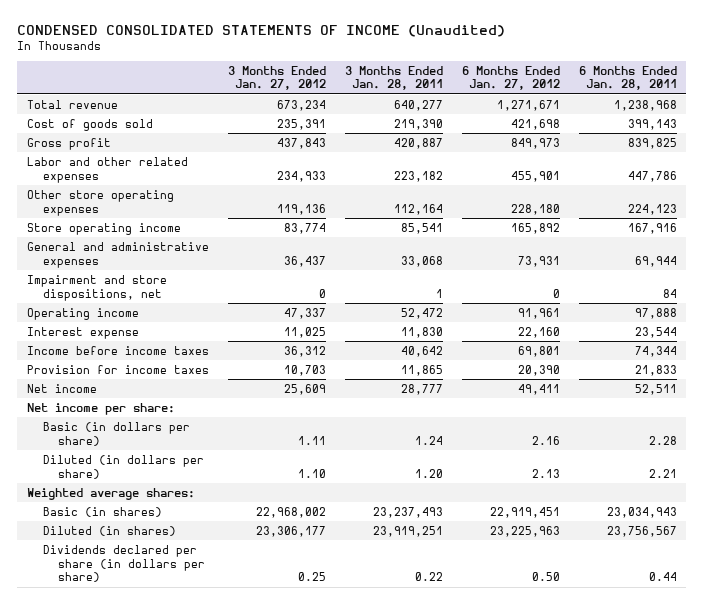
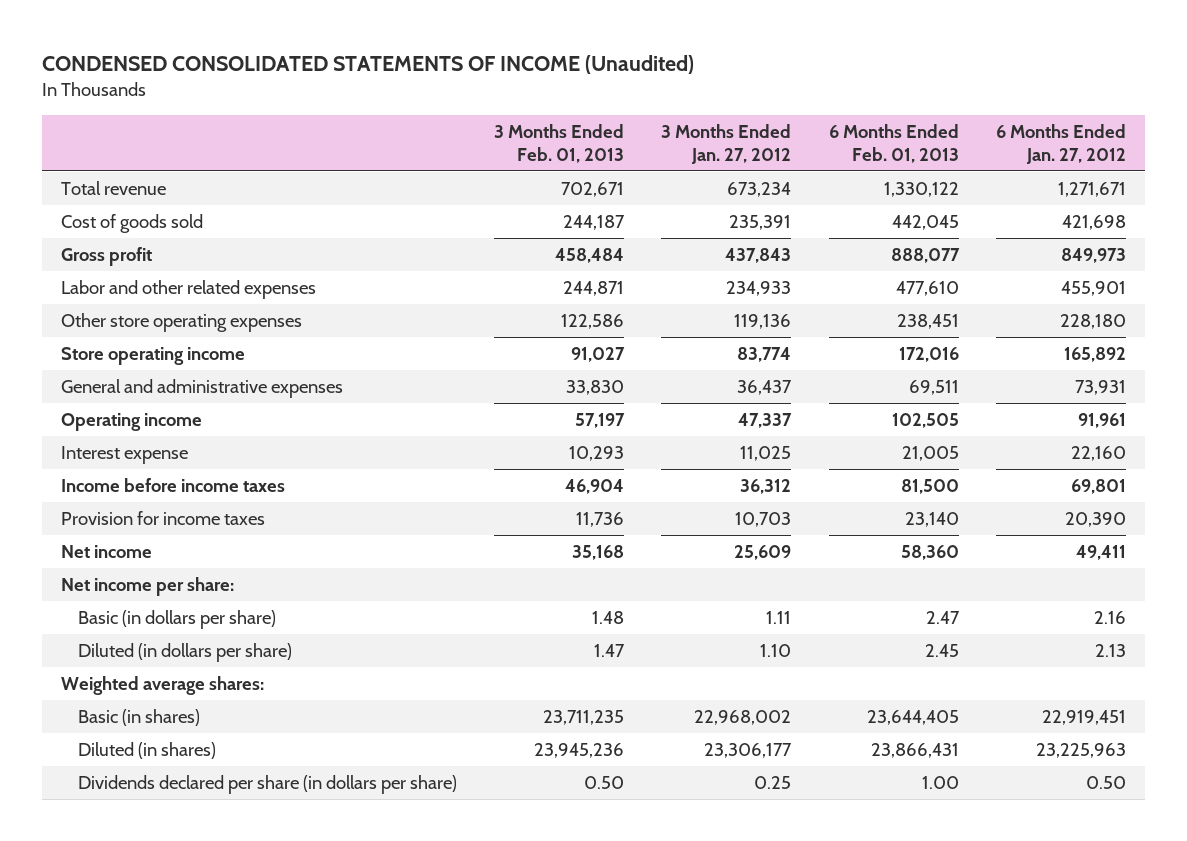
[344,65,443,91] 3 Months Ended Jan. 28, 2011 -> none
[578,65,677,91] 6 Months Ended Jan. 28, 2011 -> none
none -> [493,123,624,163] 3 Months Ended Feb. 01, 2013
none -> [828,123,959,163] 6 Months Ended Feb. 01, 2013
[26,274,167,301] Impairment and store dispositions, net -> none

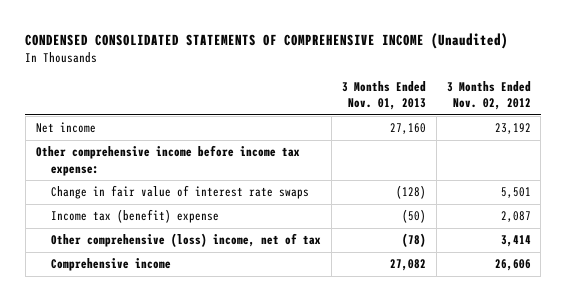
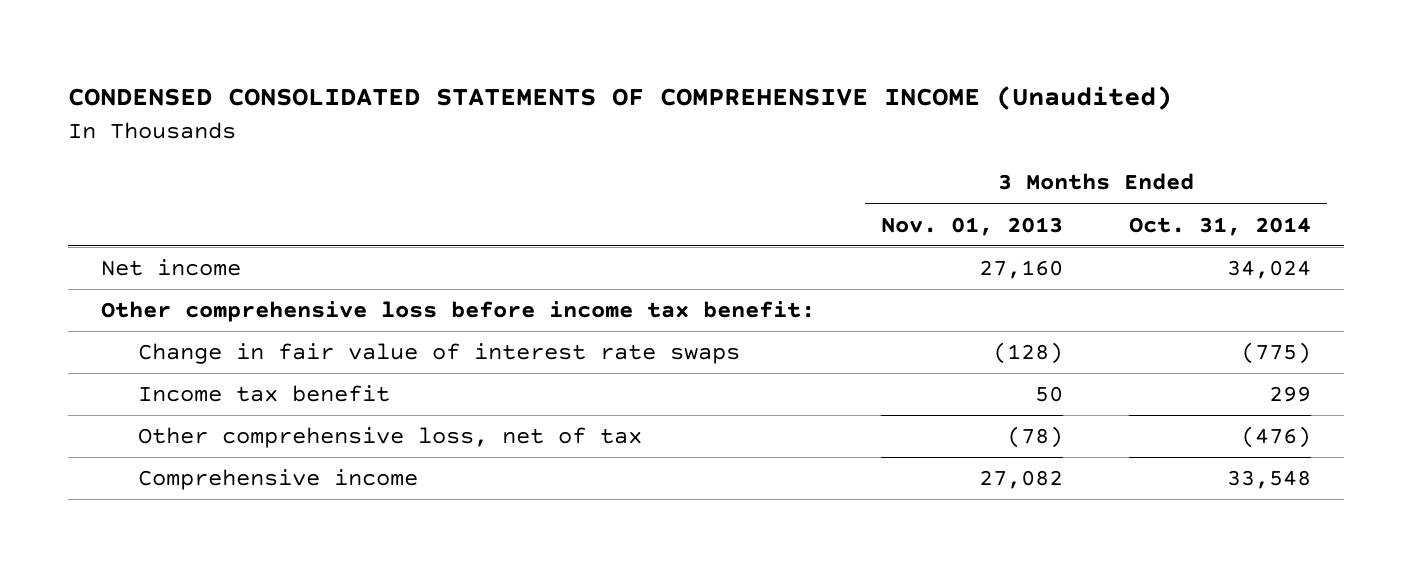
[446,80,531,111] 3 Months Ended Nov. 02, 2012 -> none
none -> [1128,216,1311,236] Oct. 31, 2014
[35,145,300,176] Other comprehensive income before income tax expense: -> [101,301,816,323] Other comprehensive loss before income tax benefit:
[51,209,220,224] Income tax (benefit) expense -> [137,385,390,403] Income tax benefit
[401,209,426,224] (50) -> [1035,386,1064,403] 50
[51,233,322,248] Other comprehensive (loss) income, net of tax -> [137,427,642,449] Other comprehensive loss, net of tax

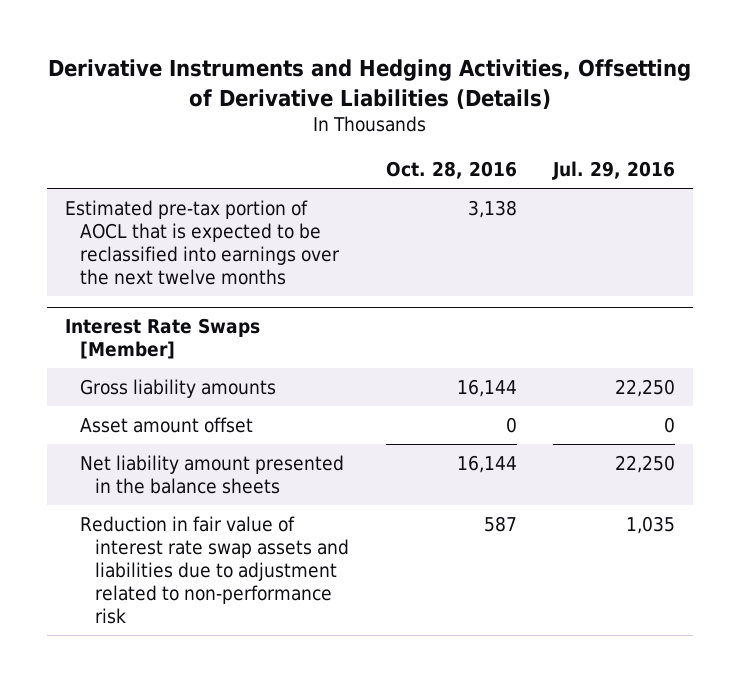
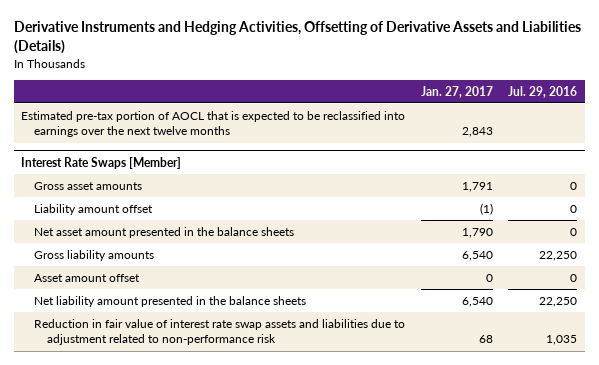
[47,59,691,109] Derivative Instruments and Hedging Activities, Offsetting of Derivative Liabilities (Details) -> [13,21,581,55] Derivative Instruments and Hedging Activities, Offsetting of Derivative Assets and Liabilities (Details)
[385,161,517,180] Oct. 28, 2016 -> none
none -> [420,85,493,98] Jan. 27, 2017
none -> [34,181,143,190] Gross asset amounts
none -> [34,203,154,215] Liability amount offset
none -> [34,226,295,238] Net asset amount presented in the balance sheets

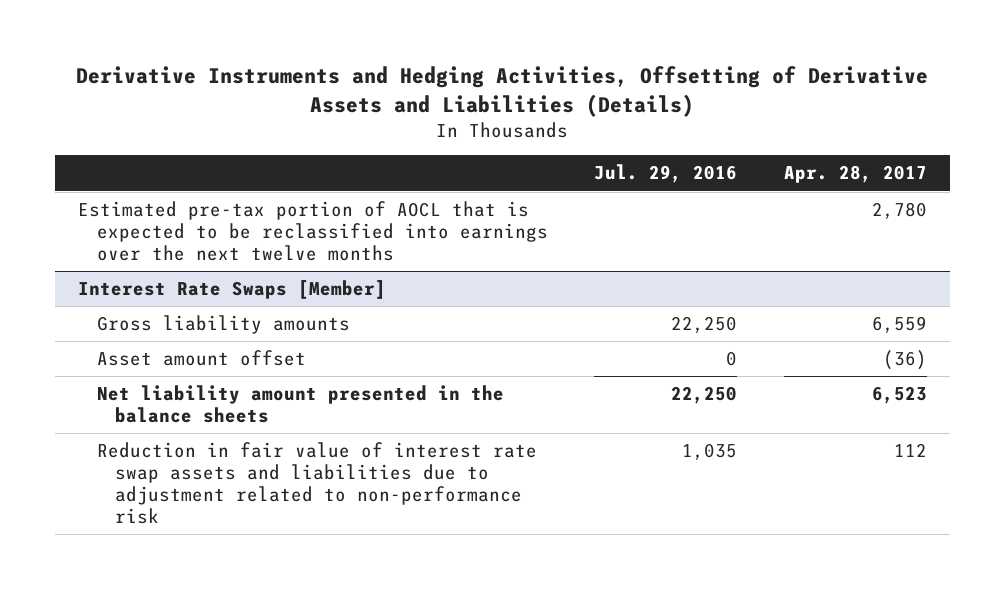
[420,85,493,98] Jan. 27, 2017 -> none
none -> [783,165,927,184] Apr. 28, 2017
[34,181,143,190] Gross asset amounts -> none
[34,203,154,215] Liability amount offset -> none
[34,226,295,238] Net asset amount presented in the balance sheets -> none

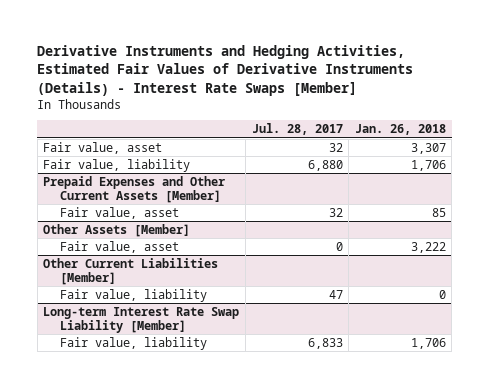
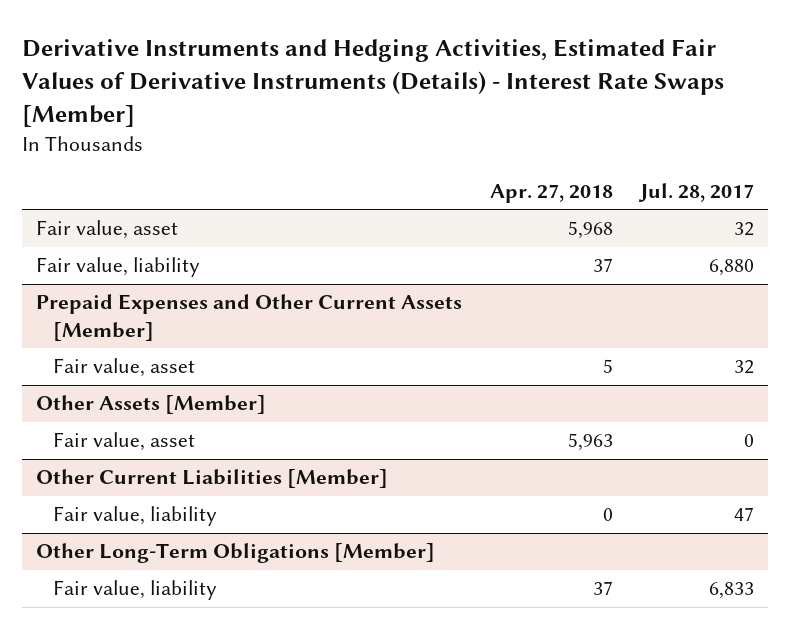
[354,124,446,136] Jan. 26, 2018 -> none
none -> [489,183,613,203] Apr. 27, 2018
[43,306,240,333] Long-term Interest Rate Swap Liability [Member] -> [36,543,436,564] Other Long-Term Obligations [Member]

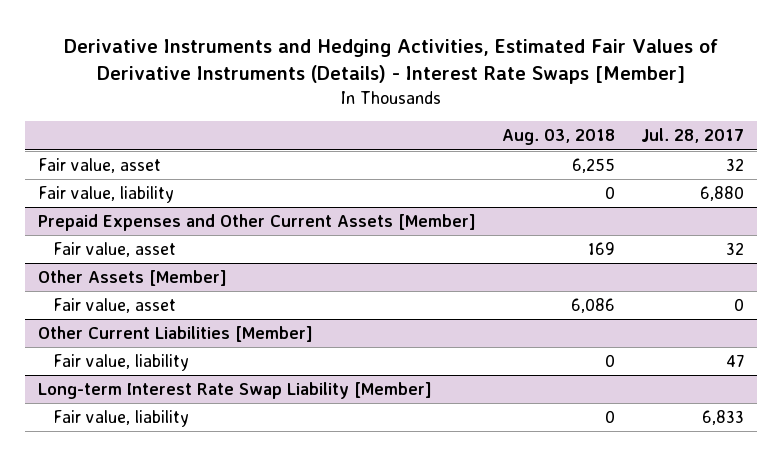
[489,183,613,203] Apr. 27, 2018 -> none
none -> [501,129,615,146] Aug. 03, 2018
[36,543,436,564] Other Long-Term Obligations [Member] -> [38,382,433,400] Long-term Interest Rate Swap Liability [Member]

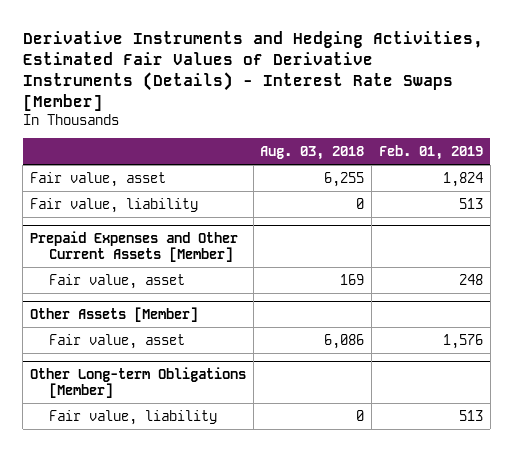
[640,128,744,144] Jul. 28, 2017 -> none
none -> [378,145,483,161] Feb. 01, 2019
[53,354,190,372] Fair value, liability -> none
[38,382,433,400] Long-term Interest Rate Swap Liability [Member] -> none
[38,326,314,343] Other Current Liabilities [Member] -> [29,366,246,399] Other Long-term Obligations [Member]

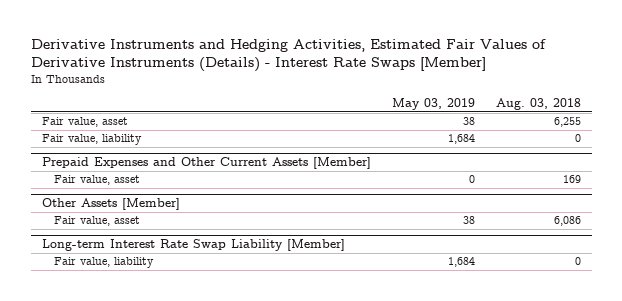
[378,145,483,161] Feb. 01, 2019 -> none
none -> [391,98,475,111] May 03, 2019
[29,366,246,399] Other Long-term Obligations [Member] -> [41,239,345,252] Long-term Interest Rate Swap Liability [Member]

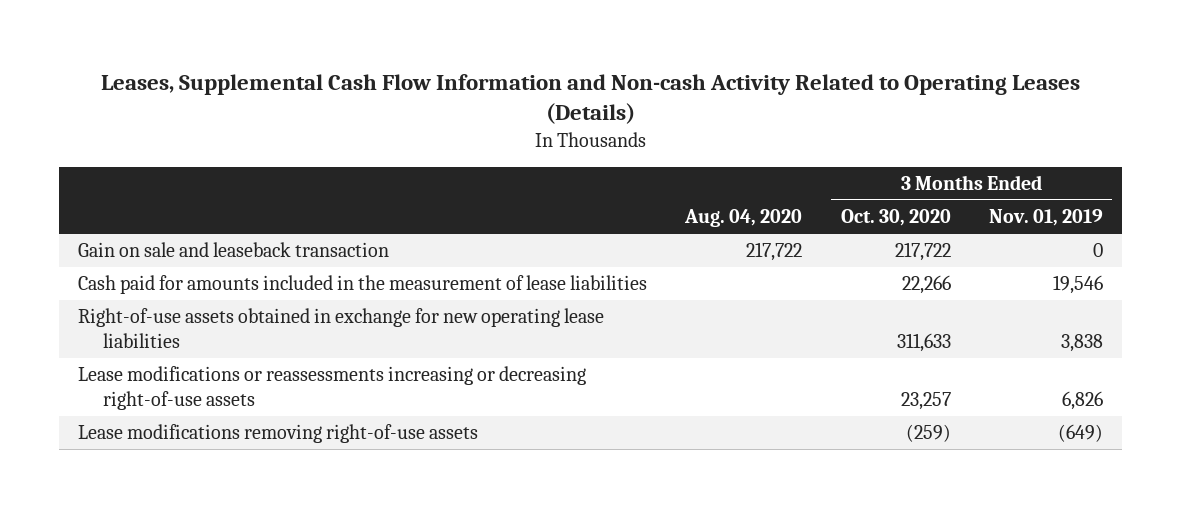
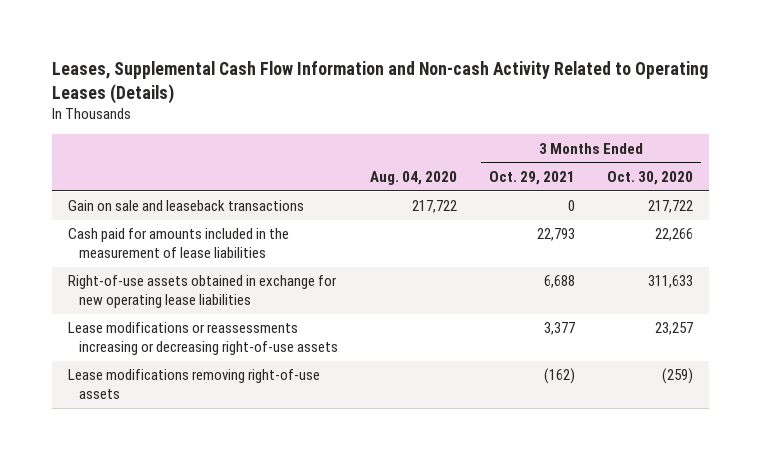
[988,209,1103,227] Nov. 01, 2019 -> none
none -> [489,170,576,185] Oct. 29, 2021
[78,242,390,258] Gain on sale and leaseback transaction -> [68,200,305,212] Gain on sale and leaseback transactions

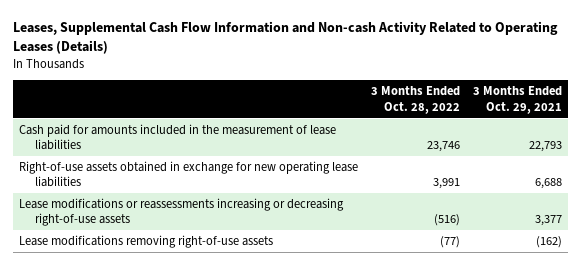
[370,170,458,185] Aug. 04, 2020 -> none
[607,170,694,185] Oct. 30, 2020 -> none
none -> [370,86,460,114] 3 Months Ended Oct. 28, 2022
[68,200,305,212] Gain on sale and leaseback transactions -> none

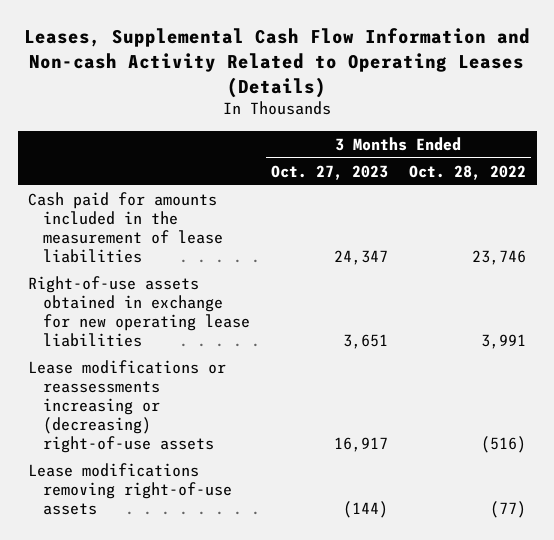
[472,86,562,114] 3 Months Ended Oct. 29, 2021 -> none
none -> [270,165,388,181] Oct. 27, 2023
[19,198,345,227] Lease modifications or reassessments increasing or decreasing right-of-use assets -> [28,360,227,454] Lease modifications or reassessments increasing or (decreasing) right-of-use assets

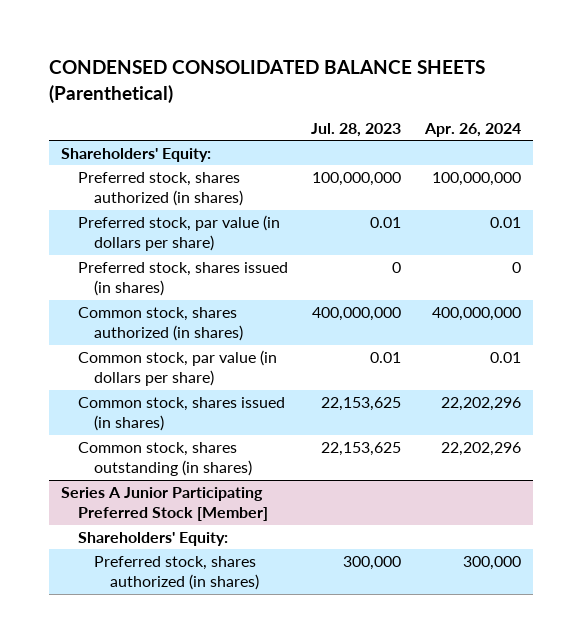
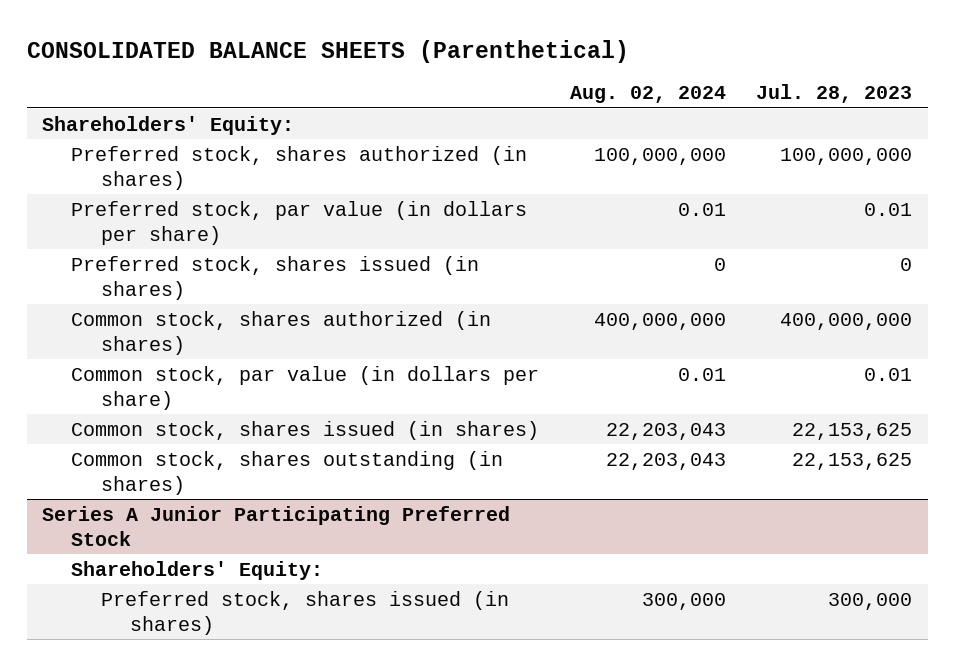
[49,60,486,103] CONDENSED CONSOLIDATED BALANCE SHEETS (Parenthetical) -> [26,39,629,63] CONSOLIDATED BALANCE SHEETS (Parenthetical)
[424,122,522,137] Apr. 26, 2024 -> none
none -> [569,86,726,104] Aug. 02, 2024
[61,487,268,522] Series A Junior Participating Preferred Stock [Member] -> [42,505,511,546] Series A Junior Participating Preferred Stock
[93,556,260,591] Preferred stock, shares authorized (in shares) -> [100,590,509,635] Preferred stock, shares issued (in shares)

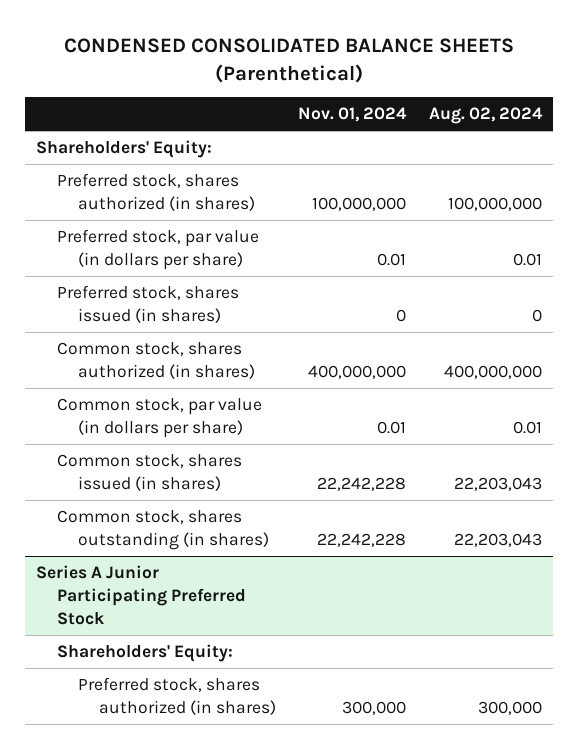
[26,39,629,63] CONSOLIDATED BALANCE SHEETS (Parenthetical) -> [64,38,515,83] CONDENSED CONSOLIDATED BALANCE SHEETS (Parenthetical)
[756,84,913,104] Jul. 28, 2023 -> none
none -> [298,107,408,123] Nov. 01, 2024
[100,590,509,635] Preferred stock, shares issued (in shares) -> [77,677,276,715] Preferred stock, shares authorized (in shares)

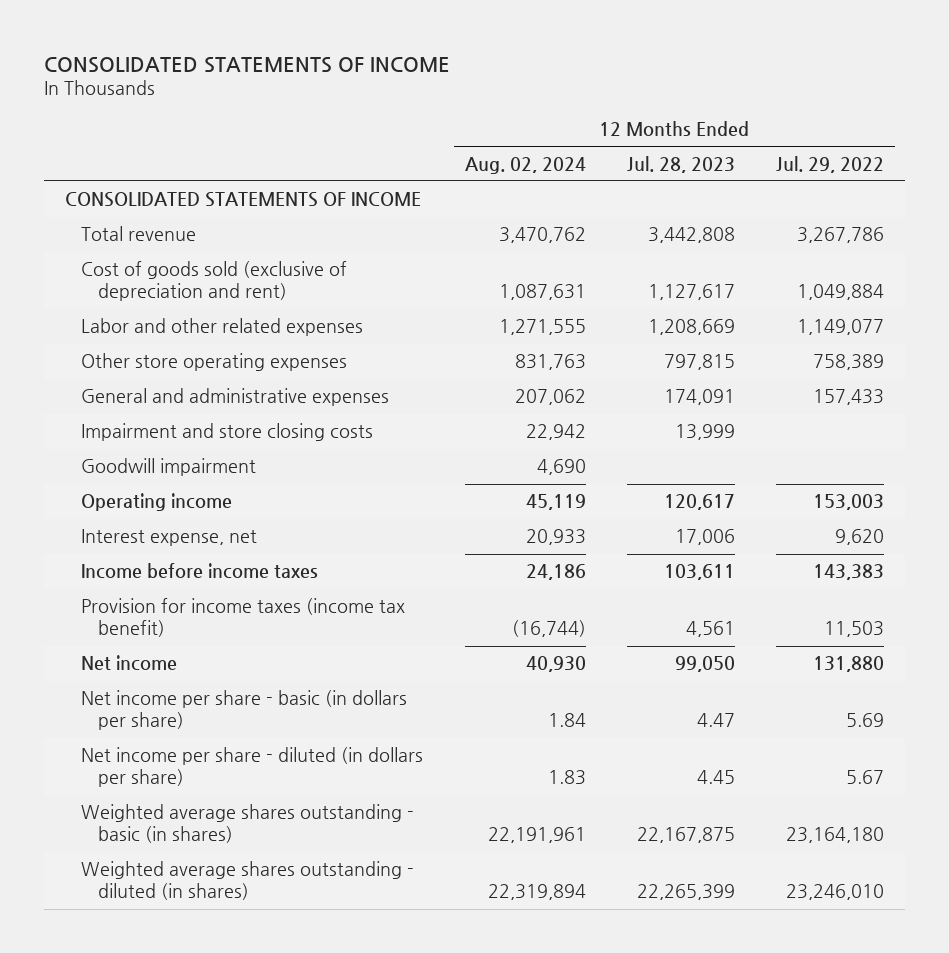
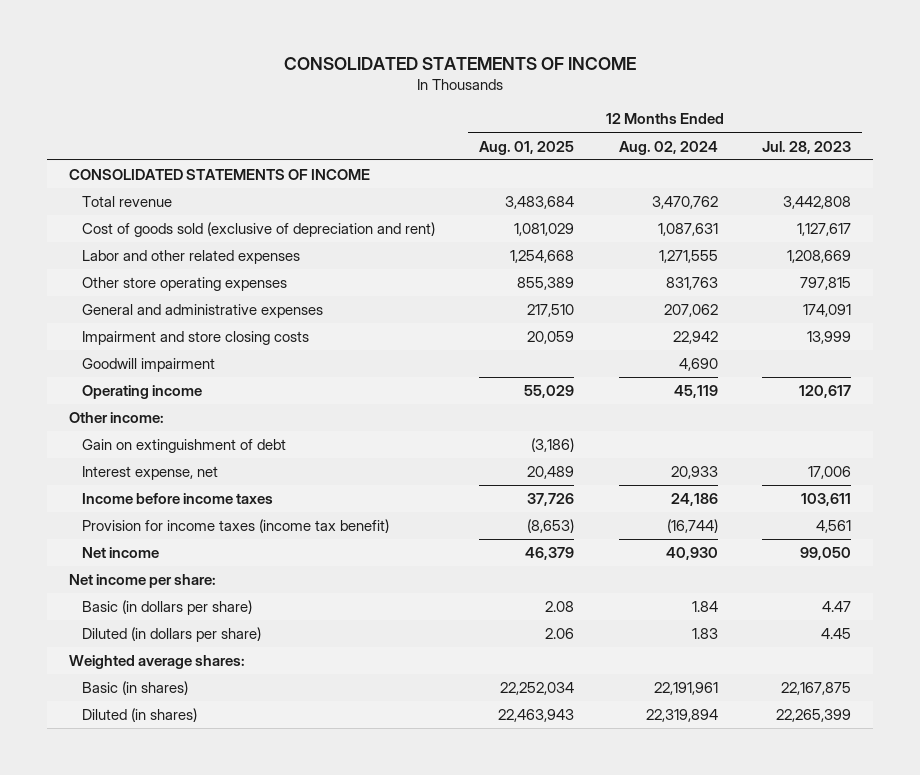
[776,155,885,173] Jul. 29, 2022 -> none
none -> [479,140,575,155] Aug. 01, 2025
none -> [68,412,164,424] Other income:
none -> [82,439,287,454] Gain on extinguishment of debt
none -> [68,574,216,589] Net income per share:
[81,690,408,731] Net income per share - basic (in dollars per share) -> [82,600,253,616] Basic (in dollars per share)
[81,747,424,788] Net income per share - diluted (in dollars per share) -> [82,627,262,643] Diluted (in dollars per share)
none -> [68,655,245,670] Weighted average shares:
[81,804,415,844] Weighted average shares outstanding - basic (in shares) -> [82,681,189,696] Basic (in shares)
[81,861,415,901] Weighted average shares outstanding - diluted (in shares) -> [82,708,198,723] Diluted (in shares)

